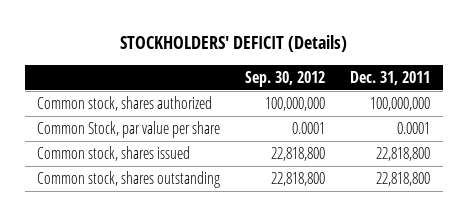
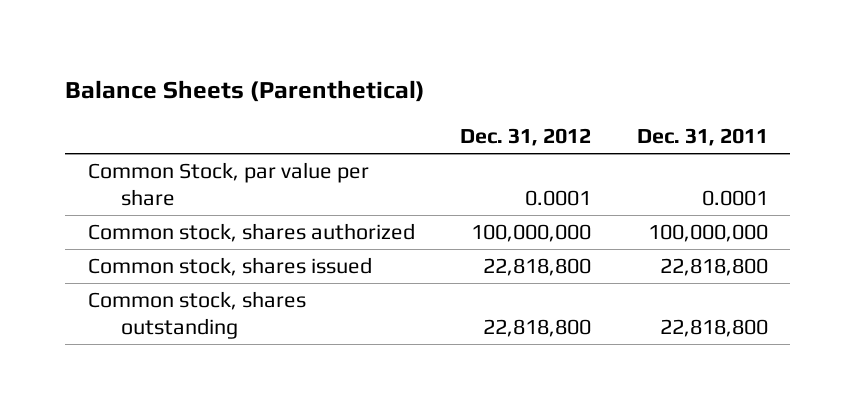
[119,35,347,53] STOCKHOLDERS' DEFICIT (Details) -> [64,79,425,102] Balance Sheets (Parenthetical)
[245,70,326,87] Sep. 30, 2012 -> none
none -> [460,128,592,147] Dec. 31, 2012
[37,95,213,111] Common stock, shares authorized -> [87,223,415,243] Common stock, shares authorized

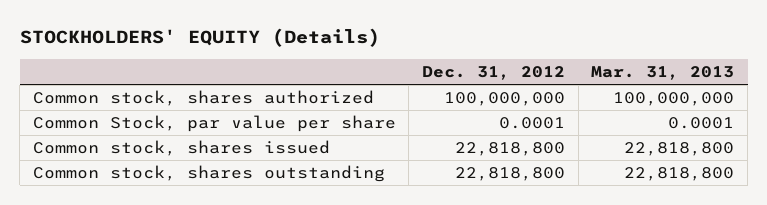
[64,79,425,102] Balance Sheets (Parenthetical) -> [19,28,380,48] STOCKHOLDERS' EQUITY (Details)
[636,128,768,147] Dec. 31, 2011 -> none
none -> [591,65,735,80] Mar. 31, 2013
[87,162,369,206] Common Stock, par value per share -> [32,115,396,133] Common Stock, par value per share

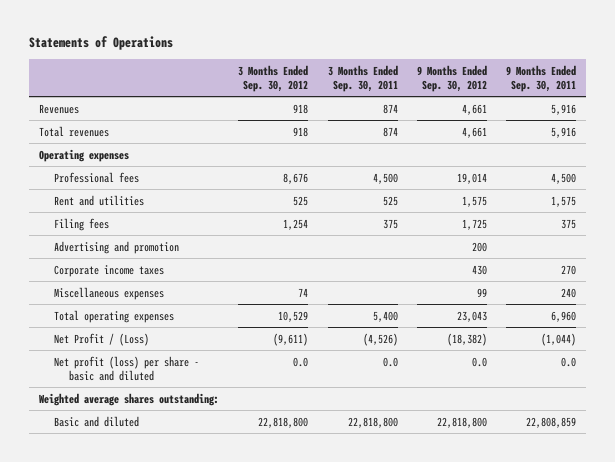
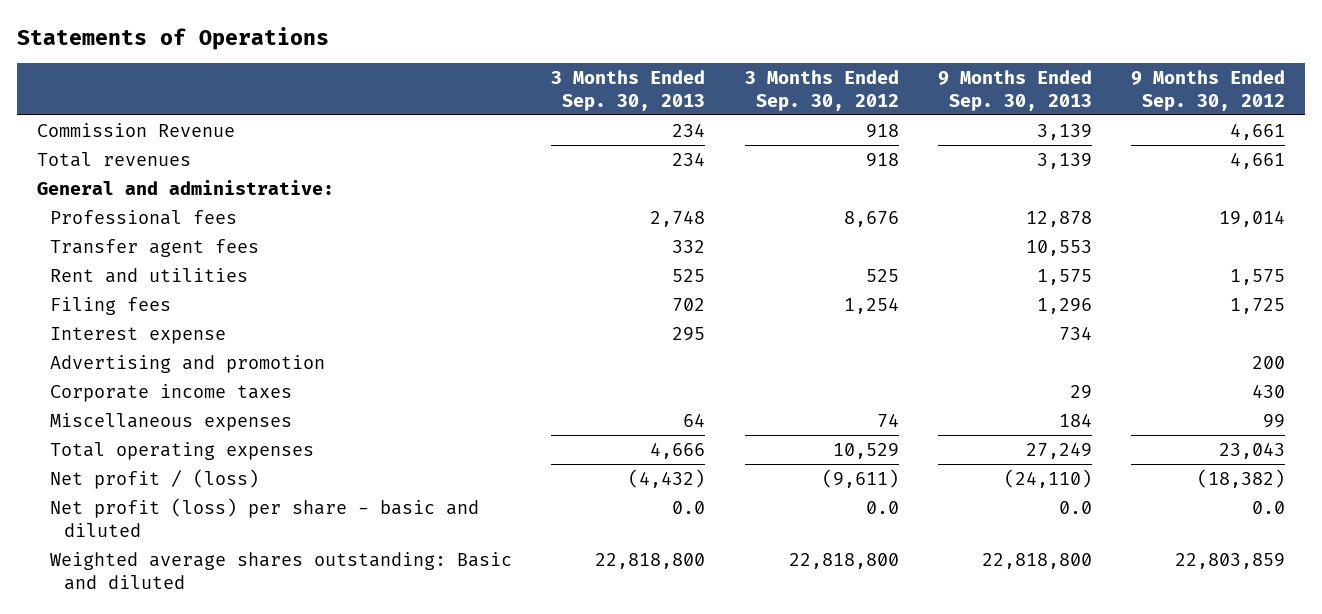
[327,64,398,92] 3 Months Ended Sep. 30, 2011 -> none
[506,64,577,92] 9 Months Ended Sep. 30, 2011 -> none
none -> [551,69,706,111] 3 Months Ended Sep. 30, 2013
none -> [937,69,1092,111] 9 Months Ended Sep. 30, 2013
[39,103,80,114] Revenues -> [36,122,235,137] Commission Revenue
[39,148,130,162] Operating expenses -> [36,179,334,195] General and administrative:
none -> [50,238,260,257] Transfer agent fees
none -> [50,326,227,344] Interest expense
[54,332,150,346] Net Profit / (Loss) -> [50,468,260,489] Net profit / (loss)
[39,392,220,406] Weighted average shares outstanding: -> none
[54,415,140,427] Basic and diluted -> [50,551,513,590] Weighted average shares outstanding: Basic and diluted
[436,416,487,428] 22,818,800 -> [1175,552,1286,569] 22,803,859

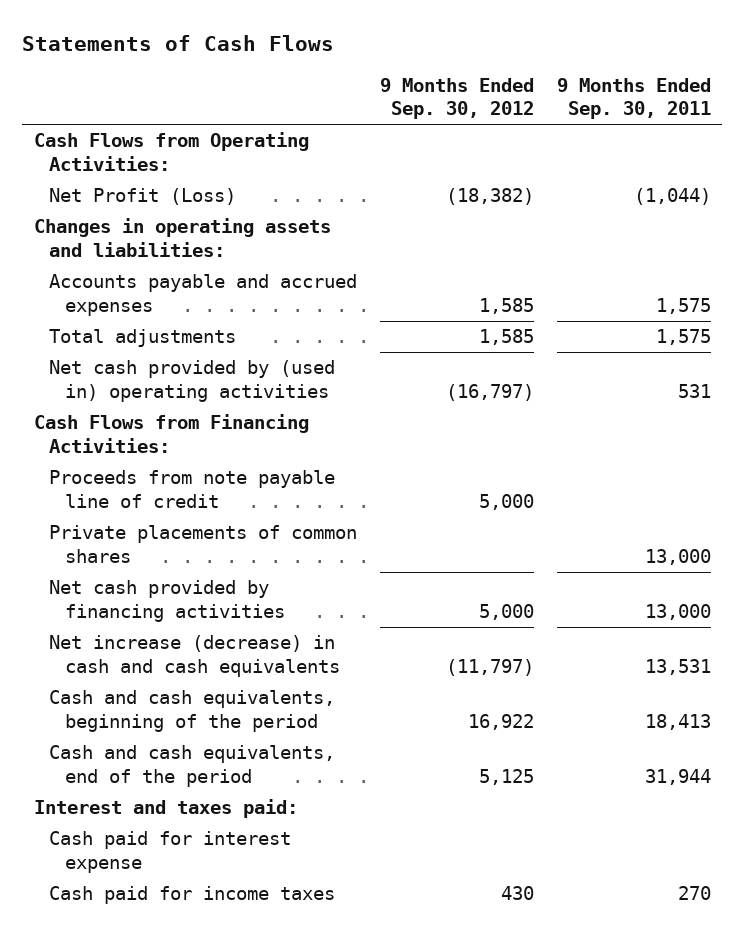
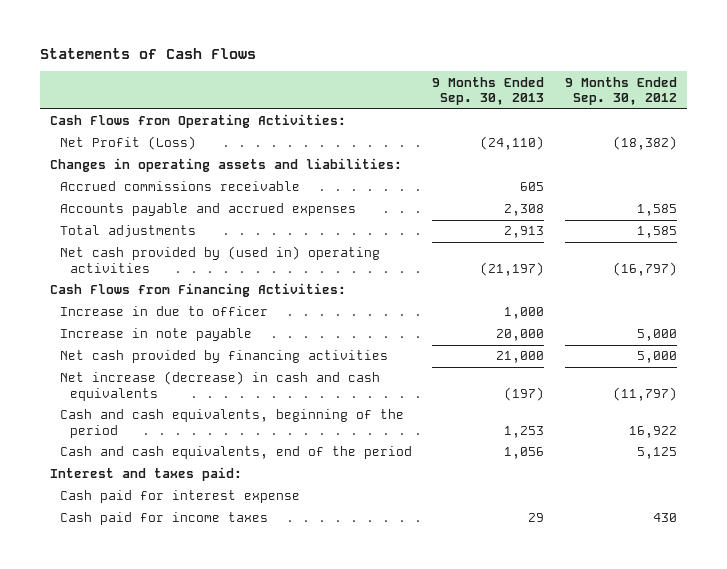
[556,77,711,120] 9 Months Ended Sep. 30, 2011 -> none
none -> [432,76,545,105] 9 Months Ended Sep. 30, 2013
none -> [59,181,300,192] Accrued commissions receivable
[49,470,336,509] Proceeds from note payable line of credit -> none
[49,525,358,564] Private placements of common shares -> none
none -> [59,306,268,317] Increase in due to officer
none -> [59,328,252,342] Increase in note payable

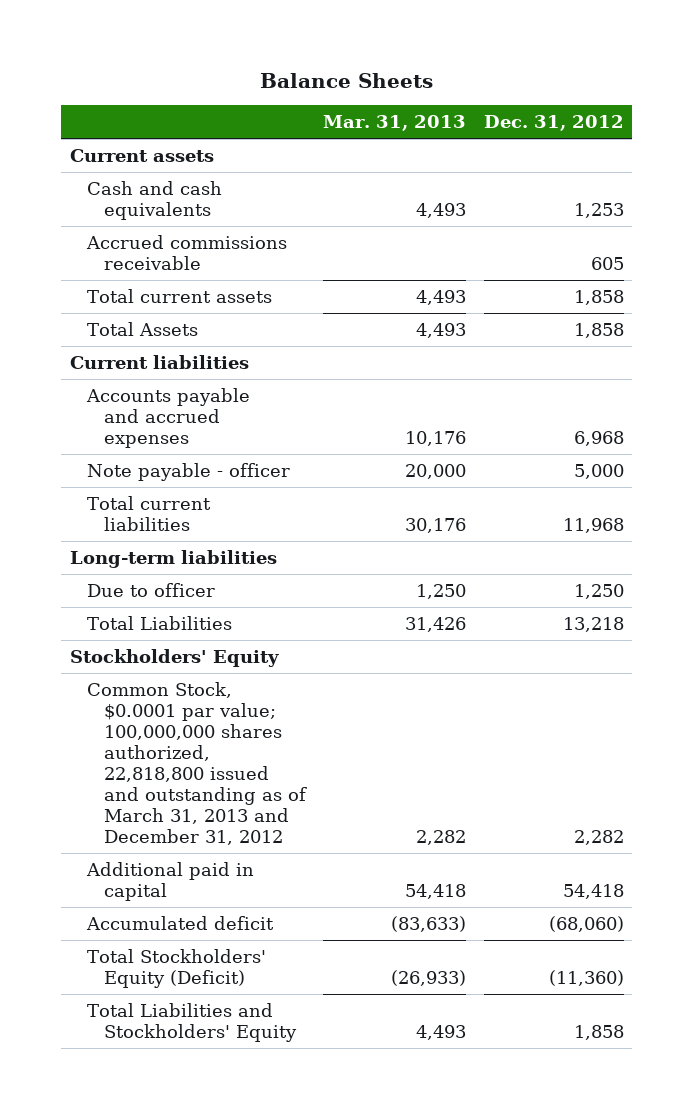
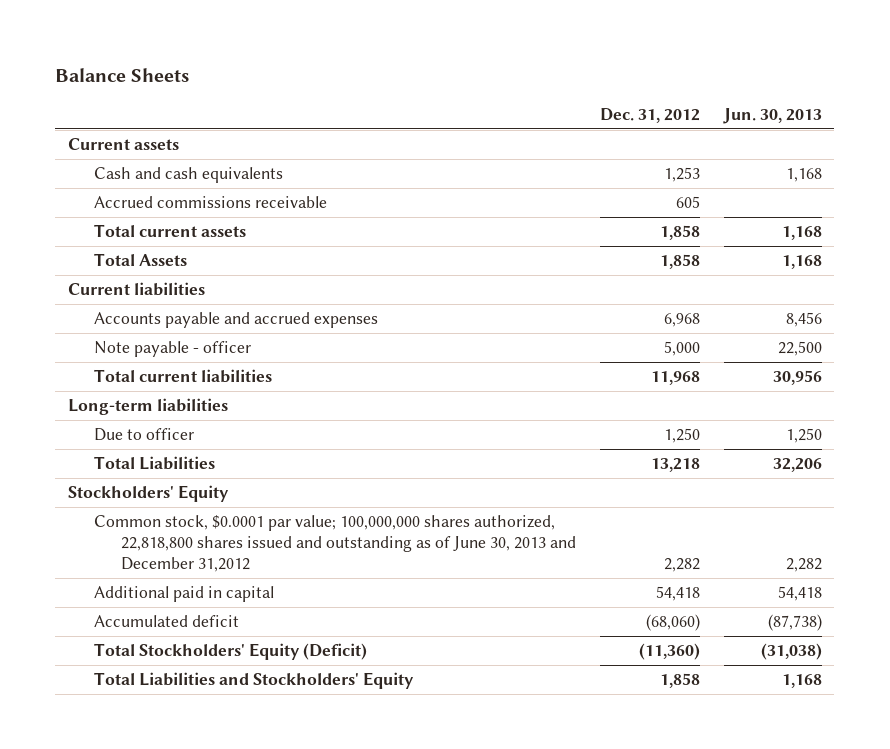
[323,115,467,132] Mar. 31, 2013 -> none
none -> [723,107,823,124] Jun. 30, 2013
[86,681,307,846] Common Stock, $0.0001 par value; 100,000,000 shares authorized, 22,818,800 issued and outstanding as of March 31, 2013 and December 31, 2012 -> [94,515,576,573] Common stock, $0.0001 par value; 100,000,000 shares authorized, 22,818,800 shares issued and outstanding as of June 30, 2013 and December 31,2012

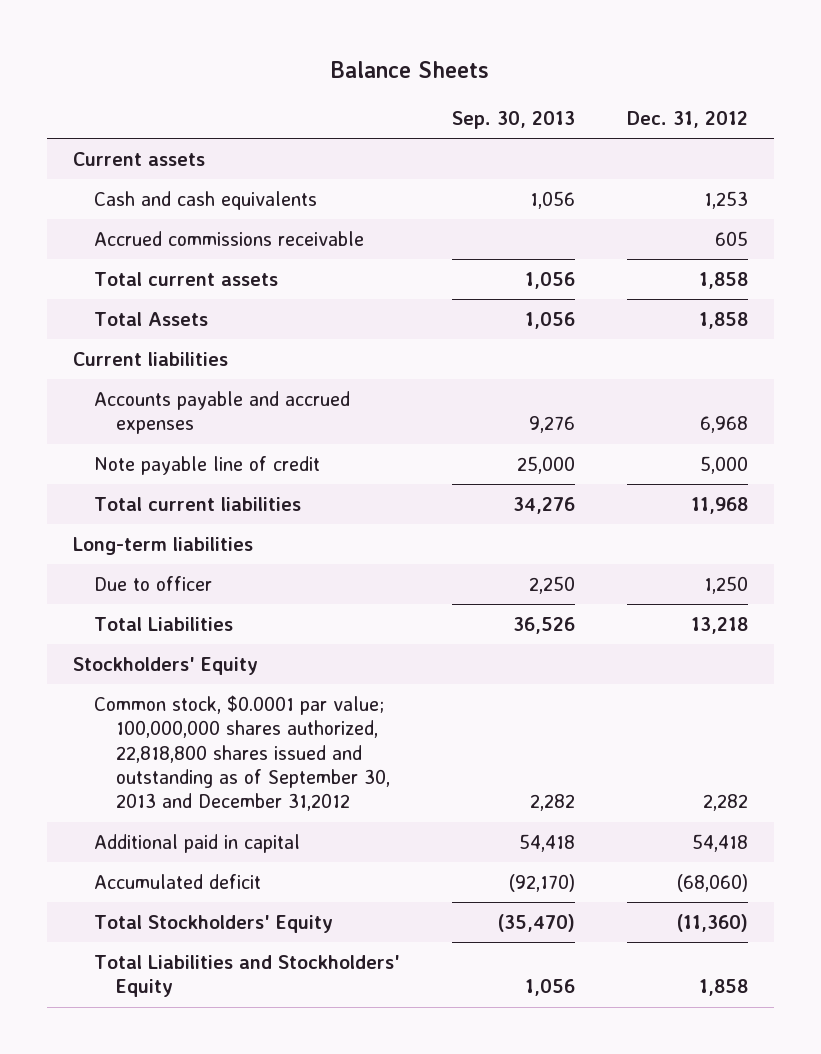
[723,107,823,124] Jun. 30, 2013 -> none
none -> [452,111,576,130] Sep. 30, 2013
[94,341,252,358] Note payable - officer -> none
none -> [94,455,321,475] Note payable line of credit
[94,515,576,573] Common stock, $0.0001 par value; 100,000,000 shares authorized, 22,818,800 shares issued and outstanding as of June 30, 2013 and December 31,2012 -> [94,694,390,812] Common stock, $0.0001 par value; 100,000,000 shares authorized, 22,818,800 shares issued and outstanding as of September 30, 2013 and December 31,2012
[94,643,368,661] Total Stockholders' Equity (Deficit) -> [94,914,334,933] Total Stockholders' Equity

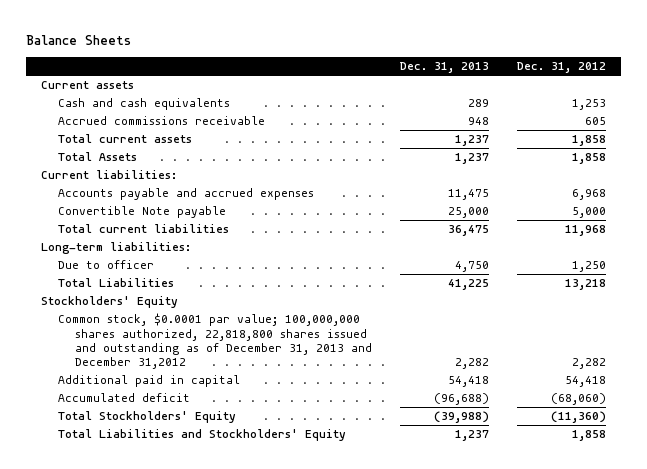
[452,111,576,130] Sep. 30, 2013 -> none
none -> [400,62,490,74] Dec. 31, 2013
[72,351,228,366] Current liabilities -> [40,170,177,180] Current liabilities:
[94,455,321,475] Note payable line of credit -> none
none -> [57,206,226,219] Convertible Note payable
[72,536,253,555] Long-term liabilities -> [40,242,191,255] Long-term liabilities:
[94,694,390,812] Common stock, $0.0001 par value; 100,000,000 shares authorized, 22,818,800 shares issued and outstanding as of September 30, 2013 and December 31,2012 -> [57,313,372,369] Common stock, $0.0001 par value; 100,000,000 shares authorized, 22,818,800 shares issued and outstanding as of December 31, 2013 and December 31,2012

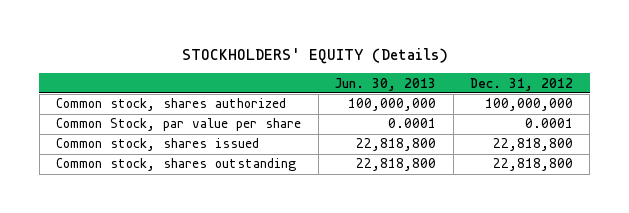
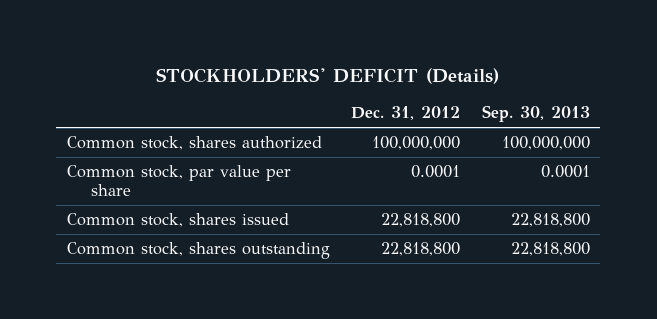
[181,47,448,64] STOCKHOLDERS' EQUITY (Details) -> [156,67,500,84] STOCKHOLDERS' DEFICIT (Details)
[335,77,437,91] Jun. 30, 2013 -> none
none -> [481,105,590,123] Sep. 30, 2013
[56,118,302,132] Common Stock, par value per share -> [66,165,291,197] Common stock, par value per share

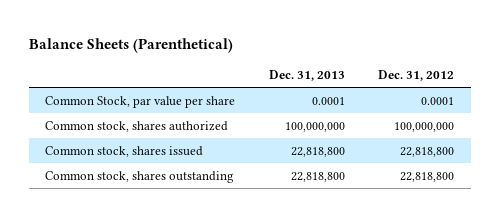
[156,67,500,84] STOCKHOLDERS' DEFICIT (Details) -> [28,38,233,54] Balance Sheets (Parenthetical)
[481,105,590,123] Sep. 30, 2013 -> none
none -> [268,69,345,81] Dec. 31, 2013
none -> [45,95,236,108] Common Stock, par value per share
[66,165,291,197] Common stock, par value per share -> none

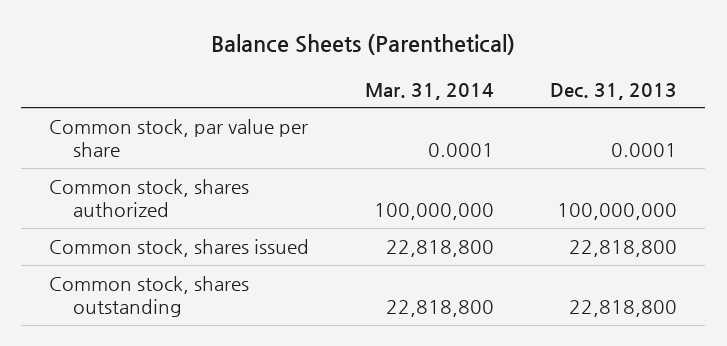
[377,69,454,81] Dec. 31, 2012 -> none
none -> [365,82,495,100] Mar. 31, 2014
[45,95,236,108] Common Stock, par value per share -> [49,119,309,158] Common stock, par value per share

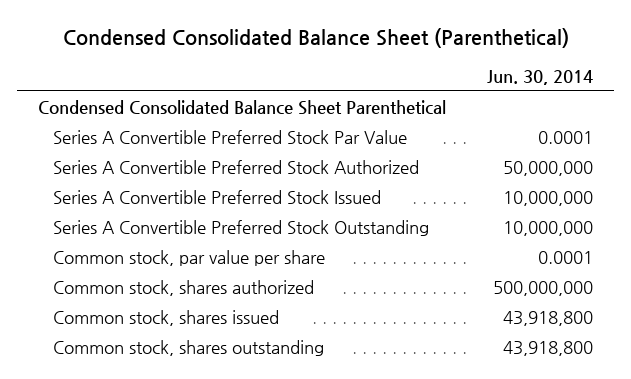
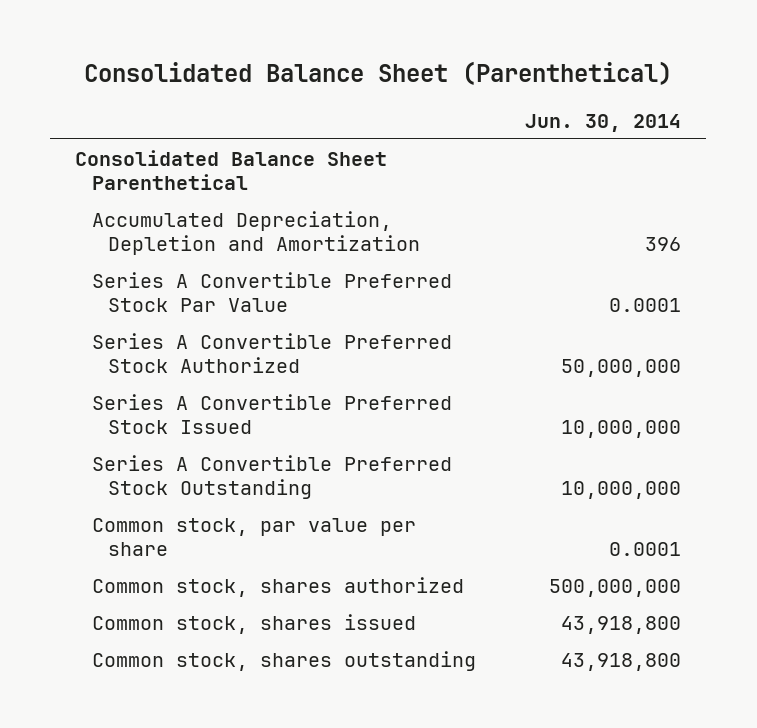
[62,27,569,48] Condensed Consolidated Balance Sheet (Parenthetical) -> [84,60,673,85] Consolidated Balance Sheet (Parenthetical)
[37,100,446,116] Condensed Consolidated Balance Sheet Parenthetical -> [75,149,388,190] Consolidated Balance Sheet Parenthetical
none -> [91,210,421,255] Accumulated Depreciation, Depletion and Amortization

